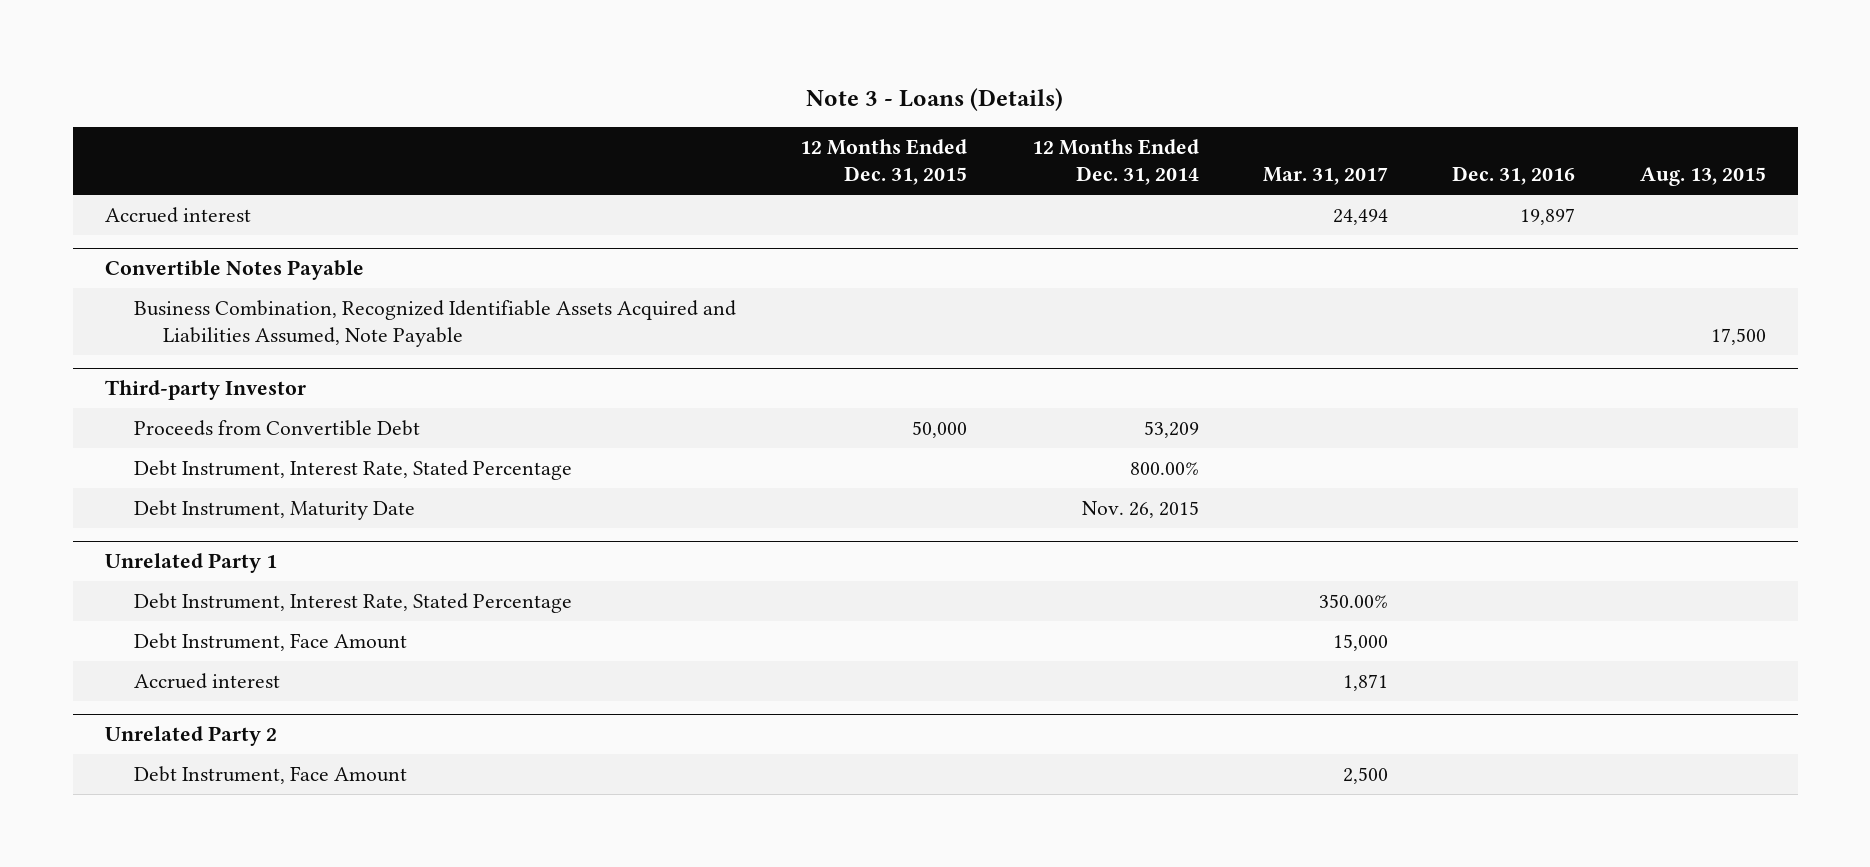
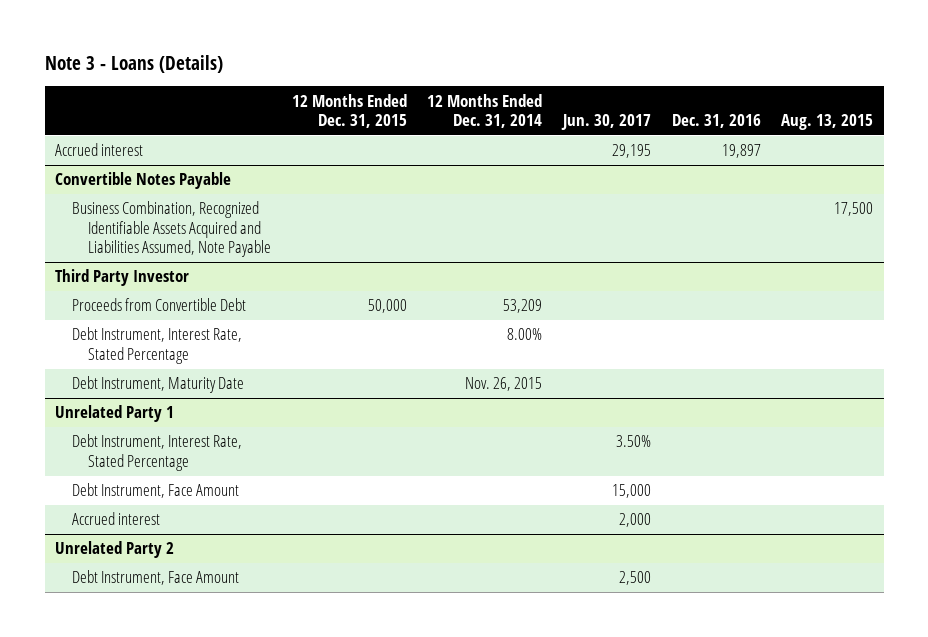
[1262,167,1388,186] Mar. 31, 2017 -> none
none -> [561,114,652,131] Jun. 30, 2017
[104,380,306,401] Third-party Investor -> [54,269,189,287] Third Party Investor
[1129,461,1199,475] 800.00% -> [507,328,543,341] 8.00%

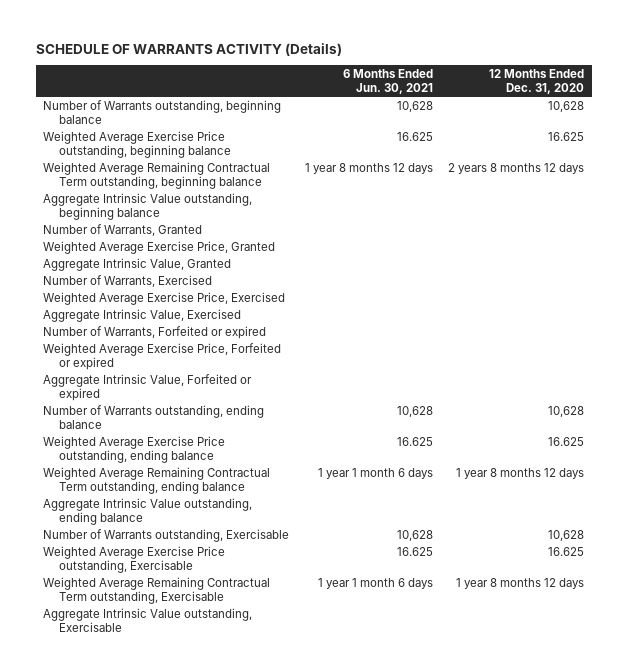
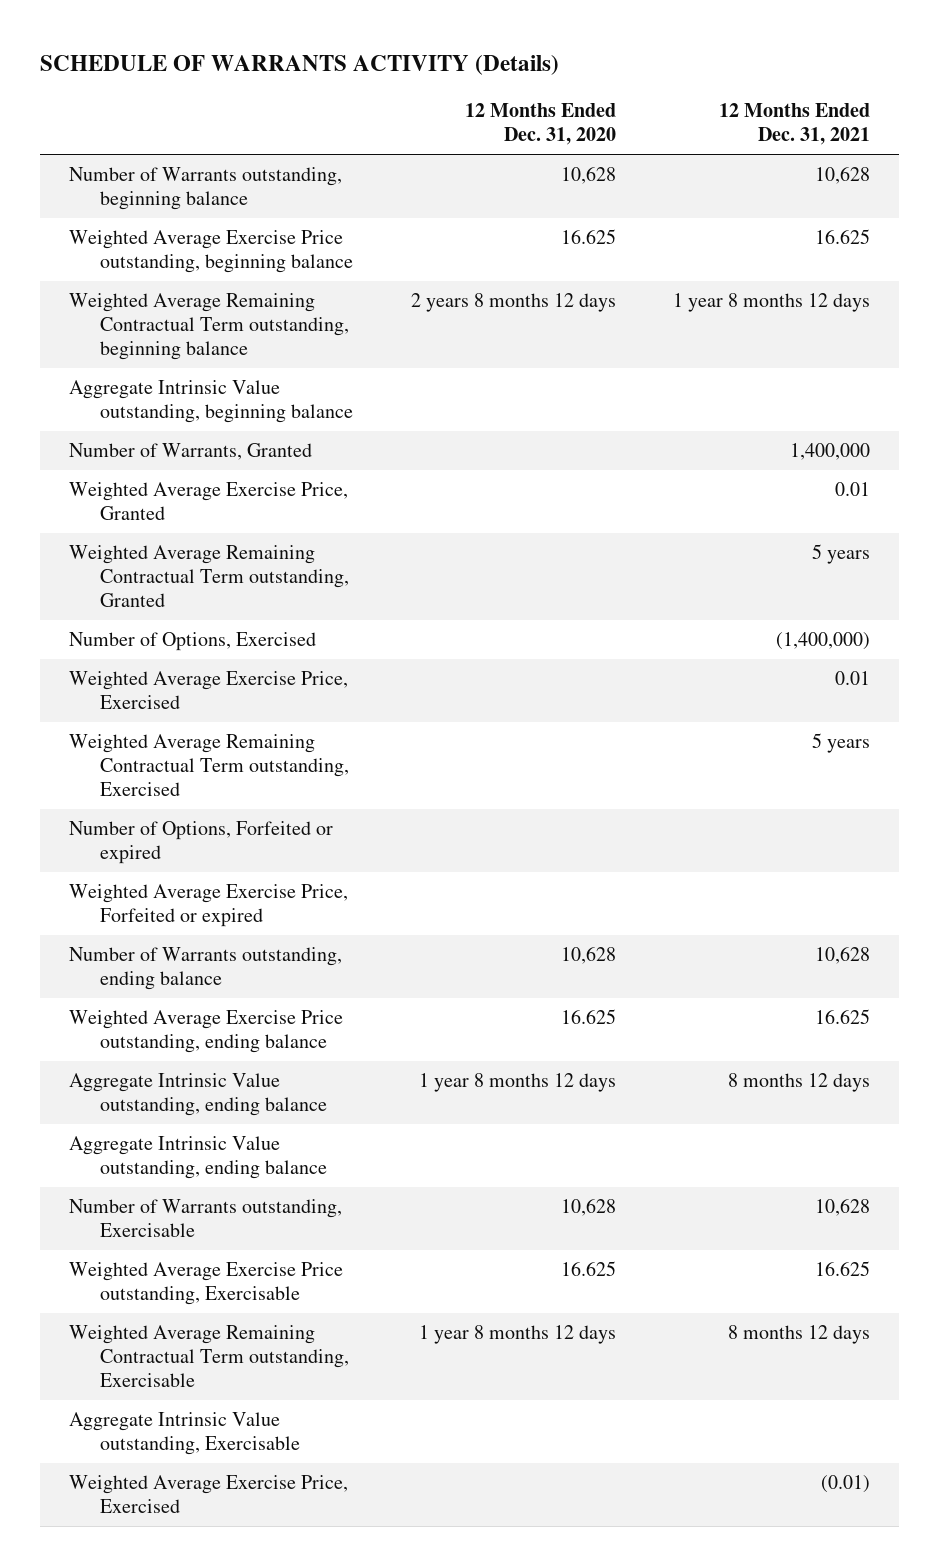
[342,69,433,94] 6 Months Ended Jun. 30, 2021 -> none
none -> [719,103,871,146] 12 Months Ended Dec. 31, 2021
[43,257,232,271] Aggregate Intrinsic Value, Granted -> none
none -> [68,545,350,607] Weighted Average Remaining Contractual Term outstanding, Granted
[43,274,213,287] Number of Warrants, Exercised -> [68,632,316,652] Number of Options, Exercised
[43,308,242,322] Aggregate Intrinsic Value, Exercised -> none
none -> [68,734,350,796] Weighted Average Remaining Contractual Term outstanding, Exercised
[43,325,267,339] Number of Warrants, Forfeited or expired -> [68,821,333,864] Number of Options, Forfeited or expired
[43,373,253,401] Aggregate Intrinsic Value, Forfeited or expired -> none
[43,466,271,494] Weighted Average Remaining Contractual Term outstanding, ending balance -> [68,1073,328,1116] Aggregate Intrinsic Value outstanding, ending balance
none -> [68,1475,348,1513] Weighted Average Exercise Price, Exercised

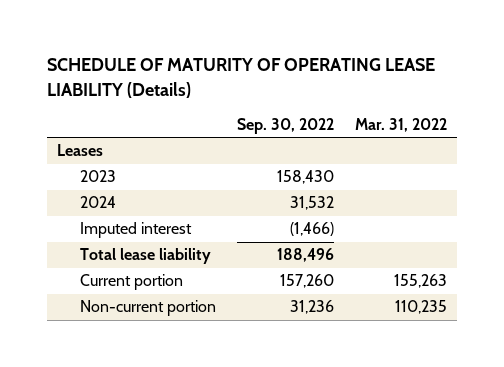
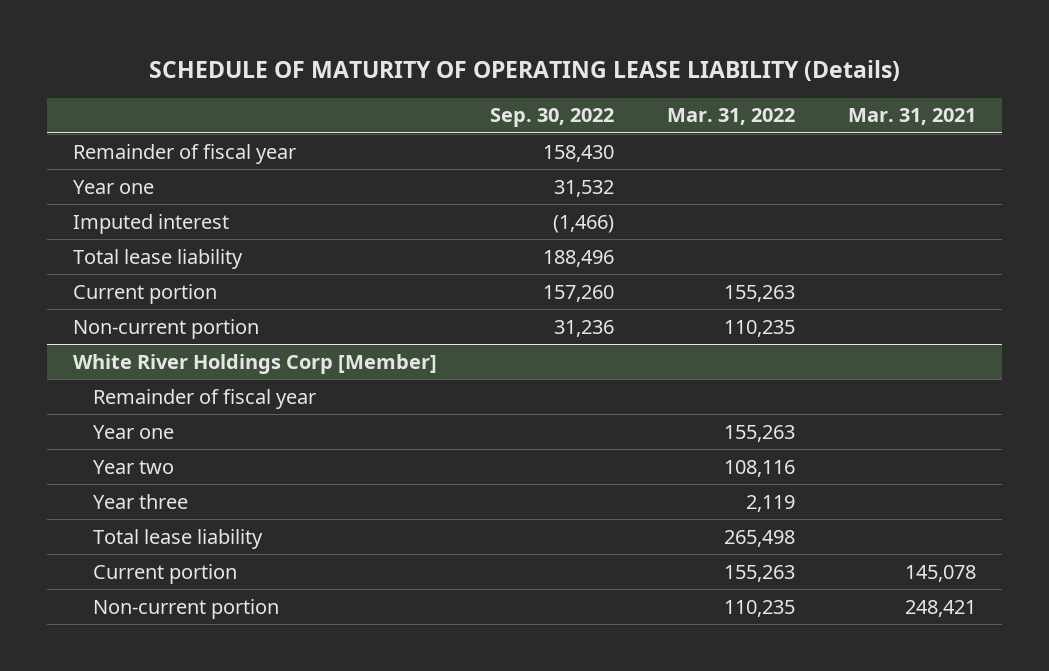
none -> [848,108,977,126] Mar. 31, 2021
[57,144,104,157] Leases -> none
[80,170,117,183] 2023 -> [73,143,297,164] Remainder of fiscal year
[80,196,117,209] 2024 -> [73,179,155,194] Year one
none -> [73,353,438,374] White River Holdings Corp [Member]
none -> [92,388,316,409] Remainder of fiscal year
none -> [92,424,174,439] Year one
none -> [92,459,174,474] Year two
none -> [92,493,188,509] Year three
none -> [92,528,263,549] Total lease liability
none -> [92,563,237,584] Current portion
none -> [92,598,279,619] Non-current portion

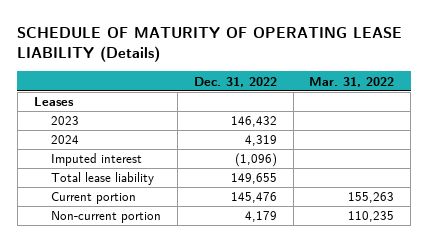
[490,108,615,128] Sep. 30, 2022 -> none
[848,108,977,126] Mar. 31, 2021 -> none
none -> [193,76,277,87] Dec. 31, 2022
none -> [33,97,74,107] Leases
[73,143,297,164] Remainder of fiscal year -> [50,116,79,126] 2023
[73,179,155,194] Year one -> [50,135,79,145] 2024
[73,353,438,374] White River Holdings Corp [Member] -> none
[92,388,316,409] Remainder of fiscal year -> none
[92,424,174,439] Year one -> none
[92,459,174,474] Year two -> none
[92,493,188,509] Year three -> none
[92,528,263,549] Total lease liability -> none
[92,563,237,584] Current portion -> none
[92,598,279,619] Non-current portion -> none

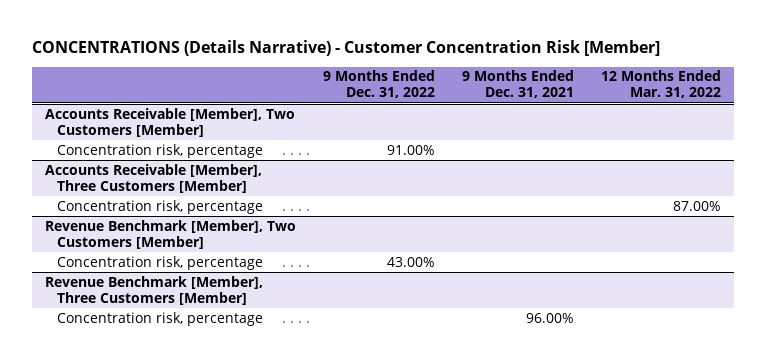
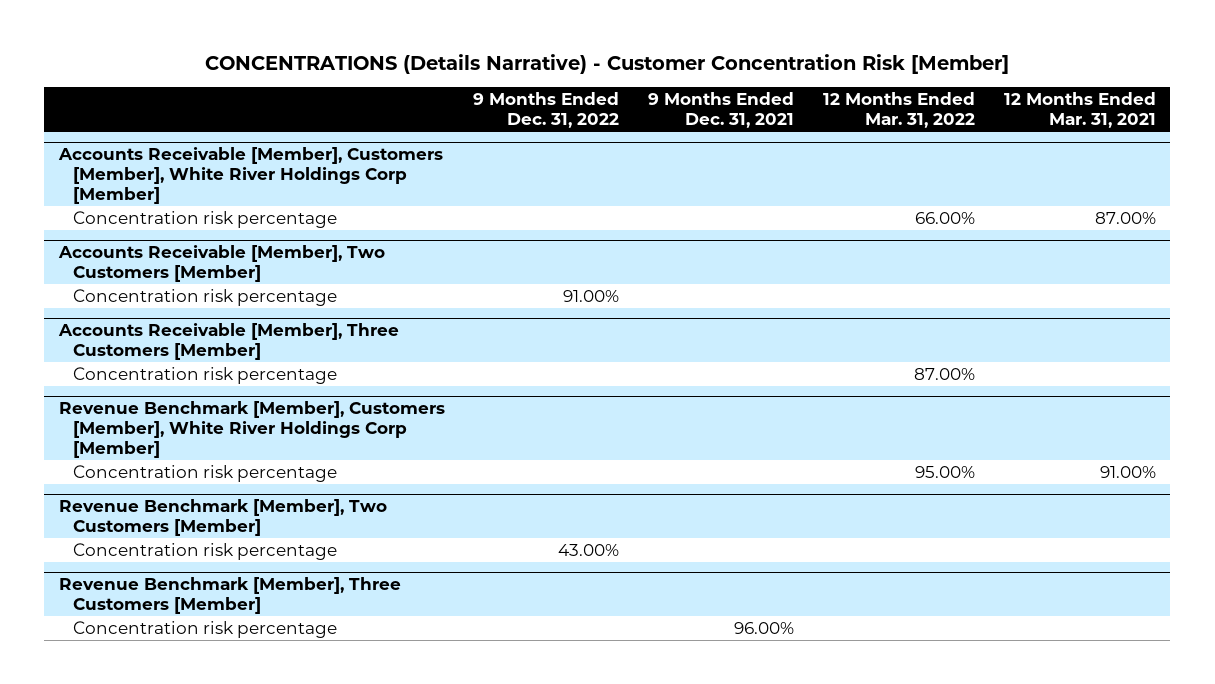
none -> [1003,91,1156,128] 12 Months Ended Mar. 31, 2021
none -> [57,146,443,204] Accounts Receivable [Member], Customers [Member], White River Holdings Corp [Member]
none -> [72,210,337,228] Concentration risk percentage
[56,143,263,158] Concentration risk, percentage -> [72,288,337,306] Concentration risk percentage
[56,199,263,214] Concentration risk, percentage -> [72,366,337,384] Concentration risk percentage
none -> [58,400,445,458] Revenue Benchmark [Member], Customers [Member], White River Holdings Corp [Member]
none -> [72,464,337,482] Concentration risk percentage
[56,255,263,270] Concentration risk, percentage -> [72,542,337,560] Concentration risk percentage
[56,311,263,326] Concentration risk, percentage -> [72,620,337,638] Concentration risk percentage

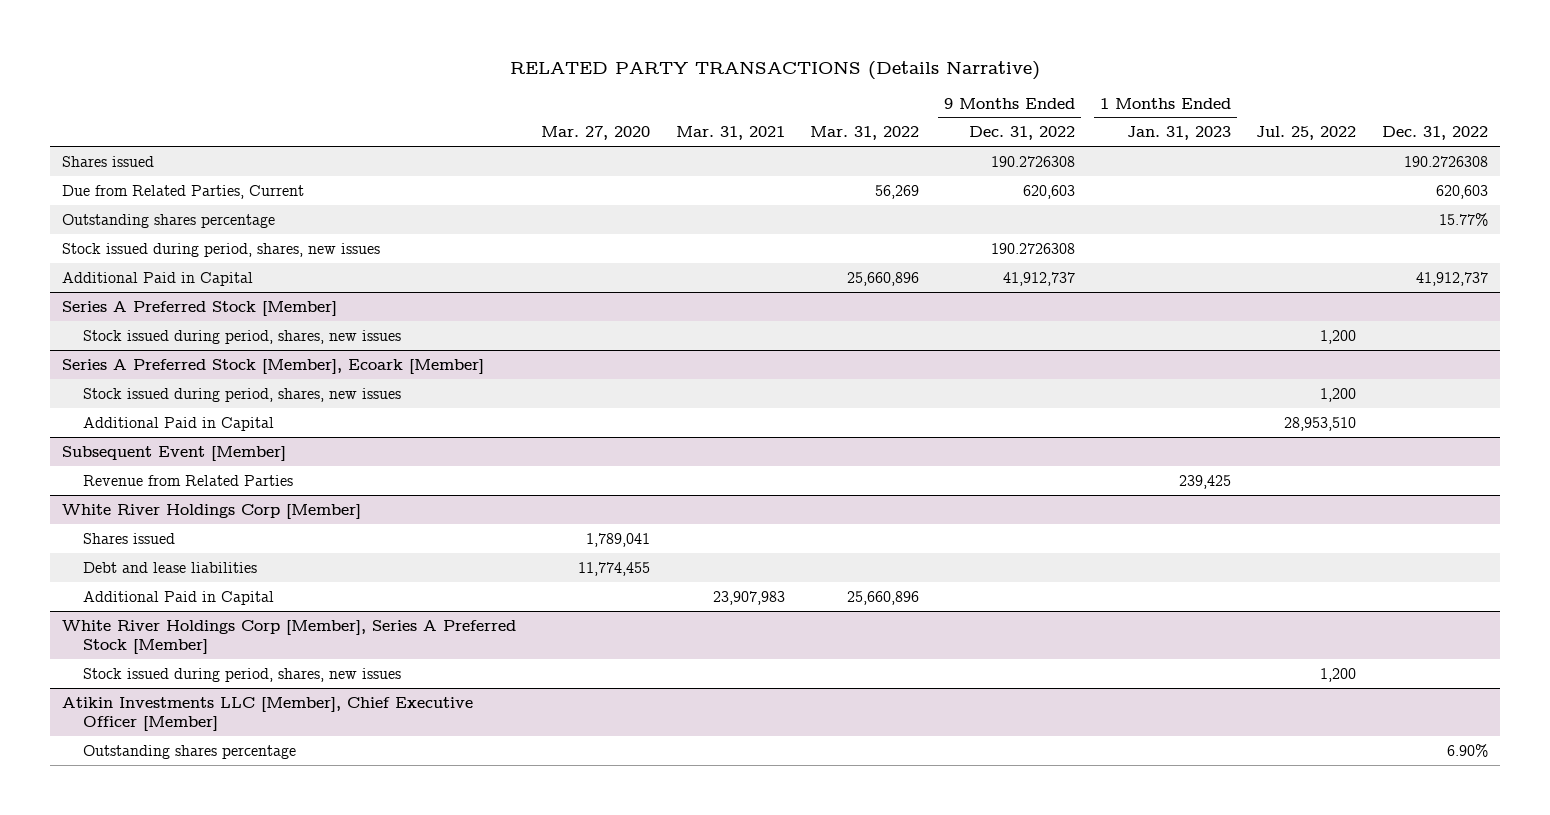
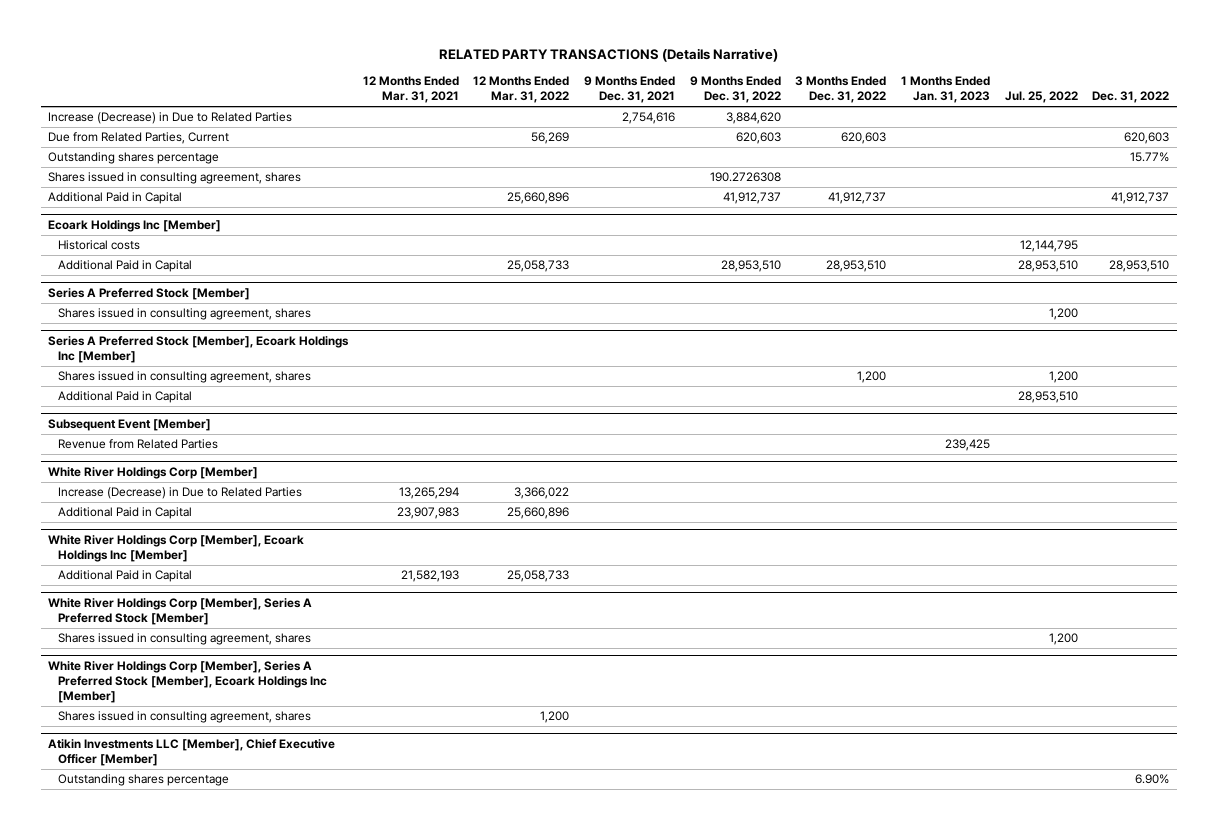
[541,126,651,141] Mar. 27, 2020 -> none
[675,126,785,141] Mar. 31, 2021 -> none
[809,126,919,141] Mar. 31, 2022 -> none
none -> [362,76,459,104] 12 Months Ended Mar. 31, 2021
none -> [473,76,570,104] 12 Months Ended Mar. 31, 2022
none -> [584,76,676,104] 9 Months Ended Dec. 31, 2021
none -> [795,76,887,104] 3 Months Ended Dec. 31, 2022
[62,155,155,167] Shares issued -> none
none -> [48,112,293,125] Increase (Decrease) in Due to Related Parties
[62,242,381,257] Stock issued during period, shares, new issues -> [48,172,302,185] Shares issued in consulting agreement, shares
none -> [48,220,222,233] Ecoark Holdings Inc [Member]
none -> [58,240,141,251] Historical costs
none -> [58,260,193,273] Additional Paid in Capital
[82,329,401,344] Stock issued during period, shares, new issues -> [58,308,312,321] Shares issued in consulting agreement, shares
[62,358,485,374] Series A Preferred Stock [Member], Ecoark [Member] -> [48,336,350,364] Series A Preferred Stock [Member], Ecoark Holdings Inc [Member]
[82,387,401,402] Stock issued during period, shares, new issues -> [58,371,312,384] Shares issued in consulting agreement, shares
[82,532,175,544] Shares issued -> none
[82,561,257,573] Debt and lease liabilities -> none
none -> [58,487,303,500] Increase (Decrease) in Due to Related Parties
none -> [48,535,305,563] White River Holdings Corp [Member], Ecoark Holdings Inc [Member]
none -> [58,570,193,583] Additional Paid in Capital
[82,667,401,682] Stock issued during period, shares, new issues -> [58,633,312,646] Shares issued in consulting agreement, shares
none -> [48,661,328,704] White River Holdings Corp [Member], Series A Preferred Stock [Member], Ecoark Holdings Inc [Member]
none -> [58,711,312,724] Shares issued in consulting agreement, shares

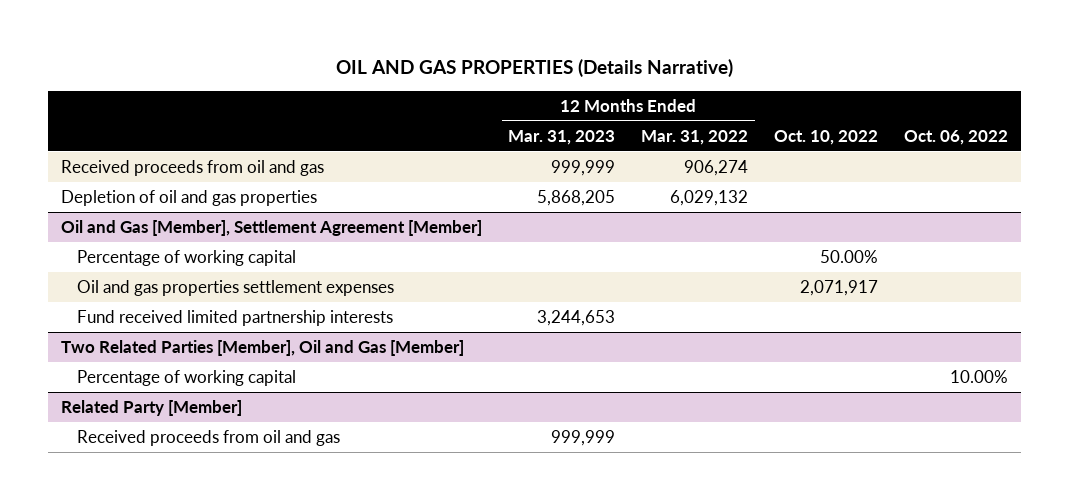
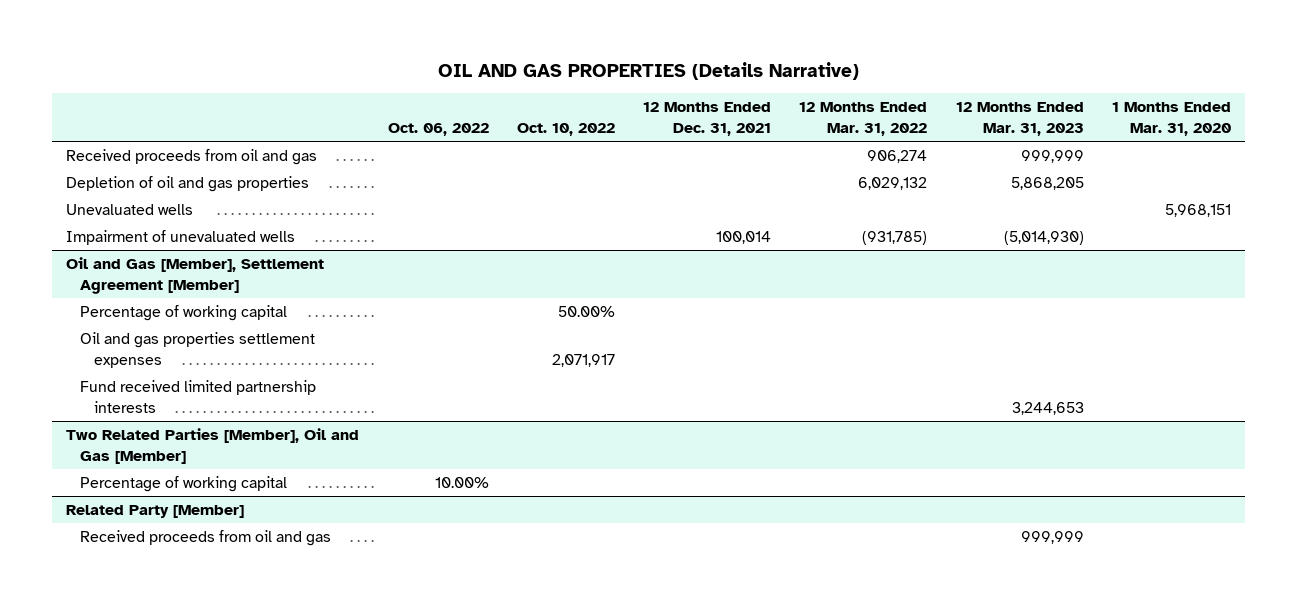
none -> [643,102,772,136] 12 Months Ended Dec. 31, 2021
none -> [1111,102,1231,136] 1 Months Ended Mar. 31, 2020
none -> [66,204,194,216] Unevaluated wells
none -> [66,230,296,246] Impairment of unevaluated wells

